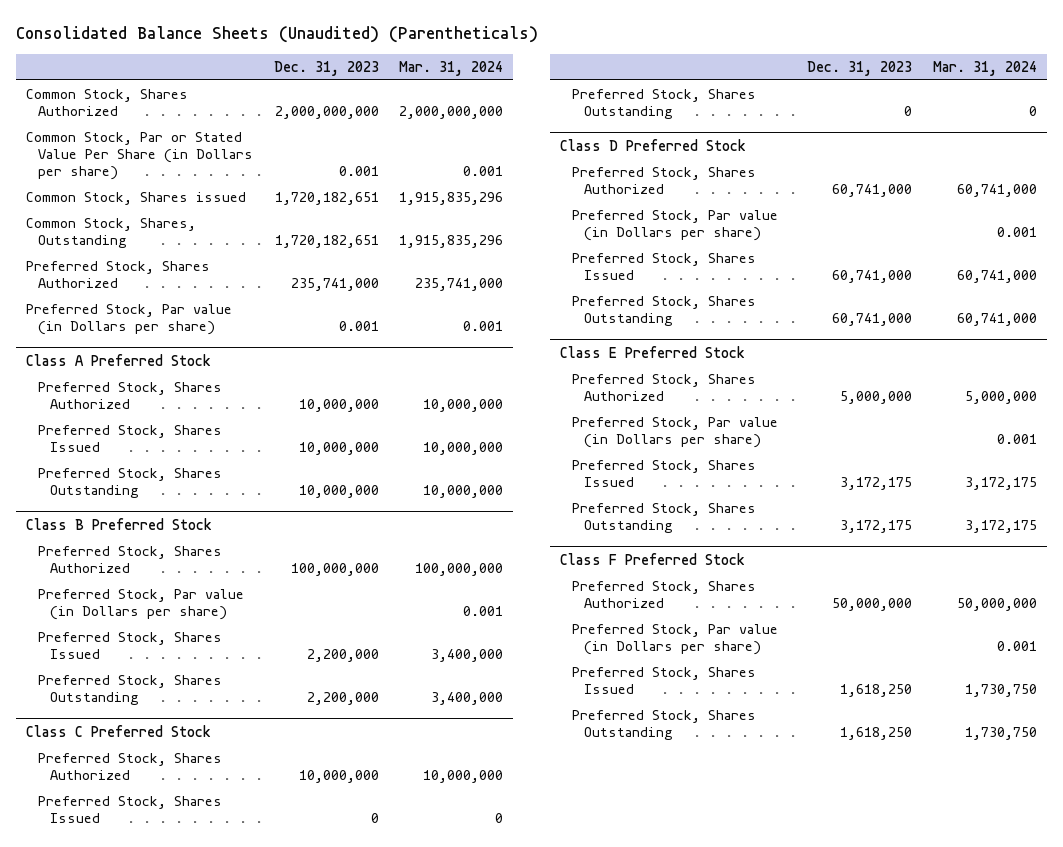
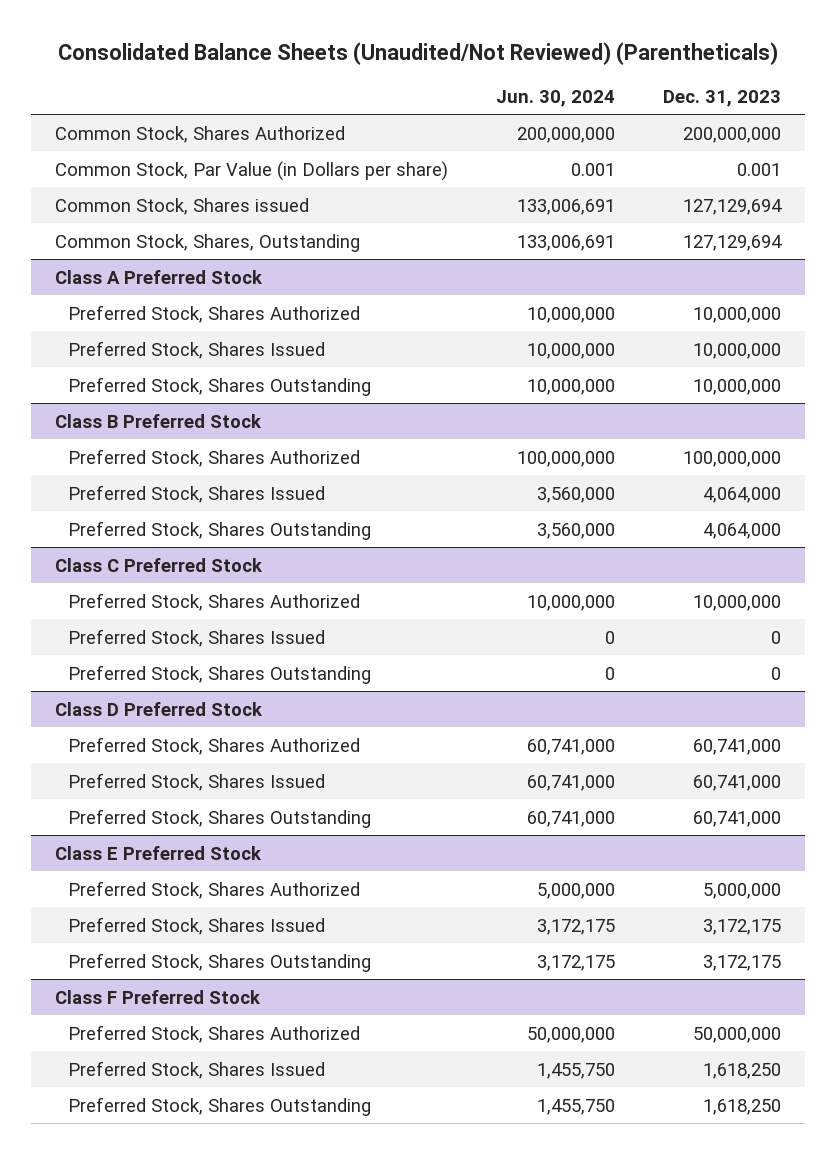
[16,26,539,44] Consolidated Balance Sheets (Unaudited) (Parentheticals) -> [57,41,778,65] Consolidated Balance Sheets (Unaudited/Not Reviewed) (Parentheticals)
[398,60,503,76] Mar. 31, 2024 -> none
none -> [495,89,615,107] Jun. 30, 2024
[26,261,211,289] Preferred Stock, Shares Authorized -> none
[26,304,233,336] Preferred Stock, Par value (in Dollars per share) -> none
[274,106,379,120] 2,000,000,000 -> [682,126,781,143] 200,000,000
[26,132,254,181] Common Stock, Par or Stated Value Per Share (in Dollars per share) -> [54,160,448,181] Common Stock, Par Value (in Dollars per share)
[274,192,379,206] 1,720,182,651 -> [682,198,782,215] 127,129,694
[274,235,379,249] 1,720,182,651 -> [682,234,782,251] 127,129,694
[38,589,245,621] Preferred Stock, Par value (in Dollars per share) -> none
[306,649,379,663] 2,200,000 -> [702,486,781,503] 4,064,000
[306,692,379,706] 2,200,000 -> [702,522,781,539] 4,064,000
[571,210,778,242] Preferred Stock, Par value (in Dollars per share) -> none
[571,417,778,449] Preferred Stock, Par value (in Dollars per share) -> none
[571,624,778,656] Preferred Stock, Par value (in Dollars per share) -> none

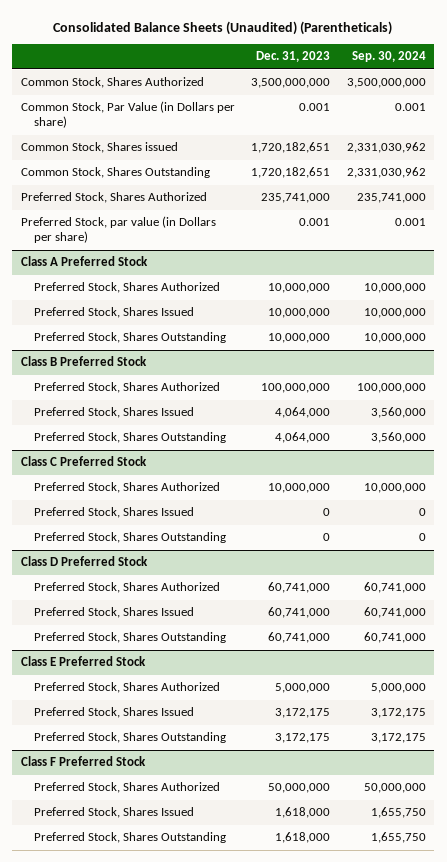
[57,41,778,65] Consolidated Balance Sheets (Unaudited/Not Reviewed) (Parentheticals) -> [53,20,393,35] Consolidated Balance Sheets (Unaudited) (Parentheticals)
[495,89,615,107] Jun. 30, 2024 -> none
none -> [351,51,426,63] Sep. 30, 2024
[682,126,781,143] 200,000,000 -> [251,78,331,89] 3,500,000,000
[682,198,782,215] 127,129,694 -> [251,142,331,154] 1,720,182,651
[54,233,360,252] Common Stock, Shares, Outstanding -> [20,167,210,179] Common Stock, Shares Outstanding
[682,234,782,251] 127,129,694 -> [251,167,331,179] 1,720,182,651
none -> [20,192,207,204] Preferred Stock, Shares Authorized
none -> [20,216,216,244] Preferred Stock, par value (in Dollars per share)
[702,1062,781,1079] 1,618,250 -> [275,807,331,819] 1,618,000
[702,1098,781,1115] 1,618,250 -> [275,832,331,844] 1,618,000

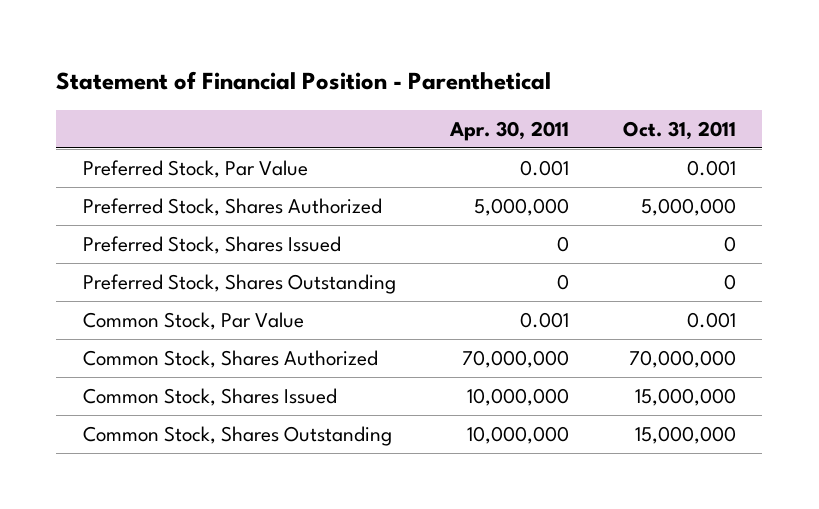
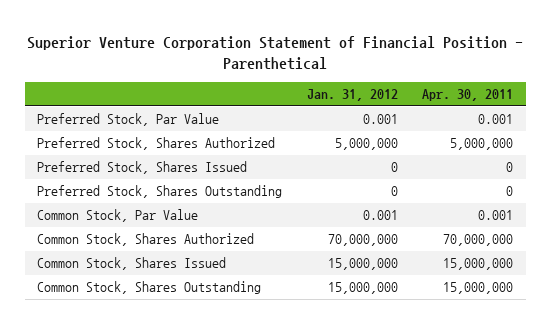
[56,70,552,90] Statement of Financial Position - Parenthetical -> [27,35,524,71] Superior Venture Corporation Statement of Financial Position - Parenthetical
[622,121,736,141] Oct. 31, 2011 -> none
none -> [306,89,398,102] Jan. 31, 2012
[466,387,569,406] 10,000,000 -> [443,258,514,271] 15,000,000
[466,425,569,444] 10,000,000 -> [443,282,514,295] 15,000,000

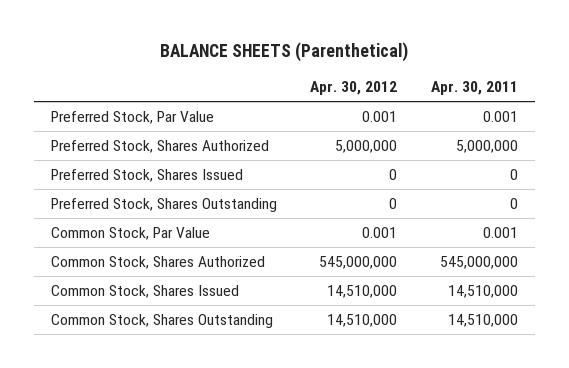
[27,35,524,71] Superior Venture Corporation Statement of Financial Position - Parenthetical -> [160,42,409,63] BALANCE SHEETS (Parenthetical)
[306,89,398,102] Jan. 31, 2012 -> none
none -> [310,81,398,96] Apr. 30, 2012
[443,234,514,247] 70,000,000 -> [439,255,518,269] 545,000,000
[443,258,514,271] 15,000,000 -> [447,284,518,298] 14,510,000
[443,282,514,295] 15,000,000 -> [447,313,518,327] 14,510,000

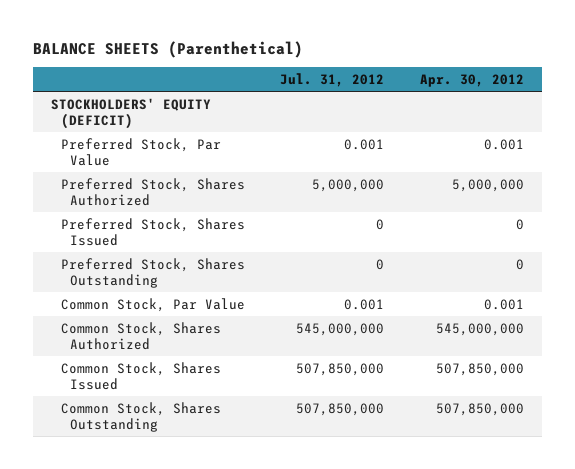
[430,81,518,96] Apr. 30, 2011 -> none
none -> [280,72,385,87] Jul. 31, 2012
none -> [50,97,211,129] STOCKHOLDERS' EQUITY (DEFICIT)
[327,284,398,298] 14,510,000 -> [436,362,525,376] 507,850,000
[327,313,398,327] 14,510,000 -> [436,402,525,416] 507,850,000

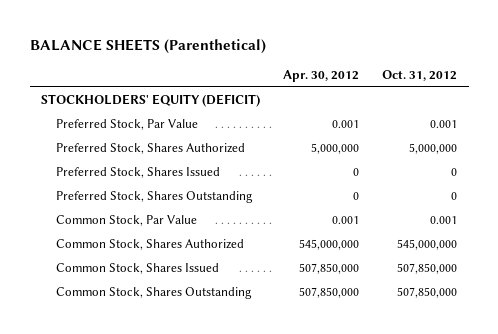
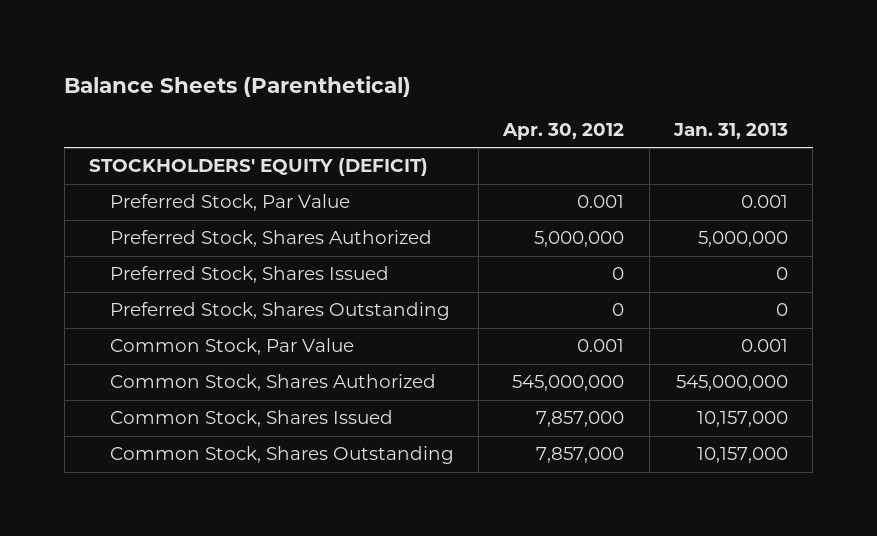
[29,38,266,54] BALANCE SHEETS (Parenthetical) -> [64,76,412,98] Balance Sheets (Parenthetical)
[382,69,458,81] Oct. 31, 2012 -> none
none -> [672,123,788,140] Jan. 31, 2013
[299,263,360,275] 507,850,000 -> [536,411,625,428] 7,857,000
[299,287,360,299] 507,850,000 -> [536,447,625,464] 7,857,000

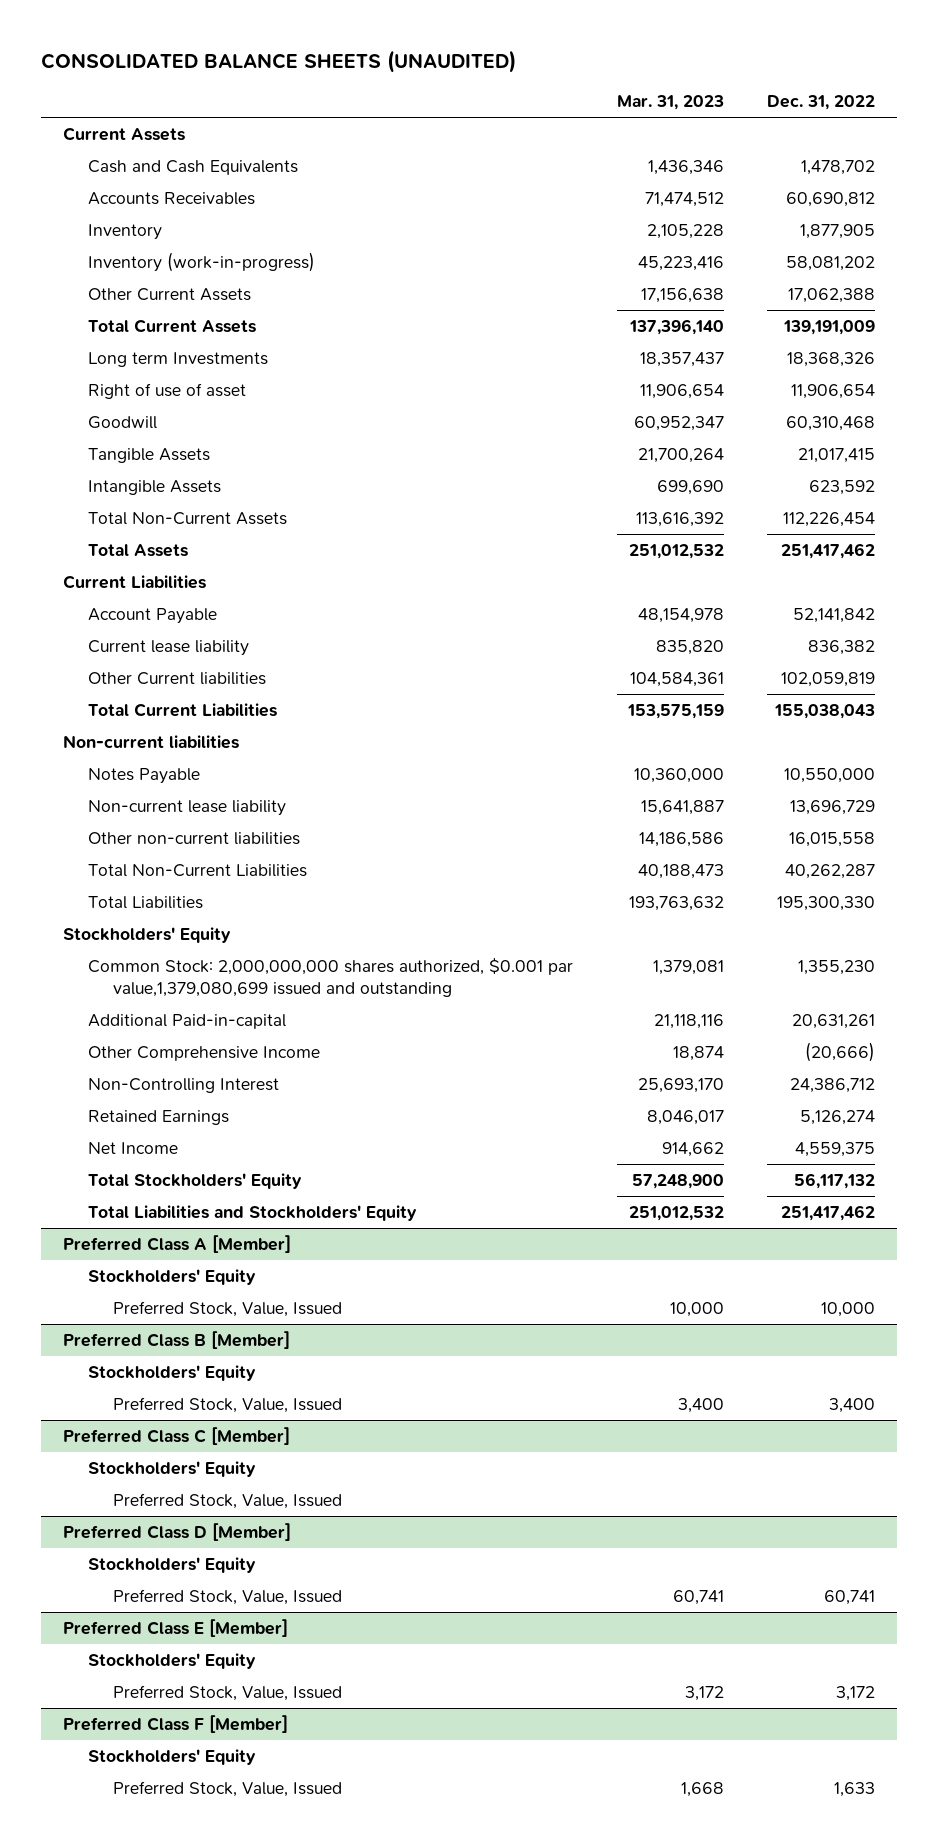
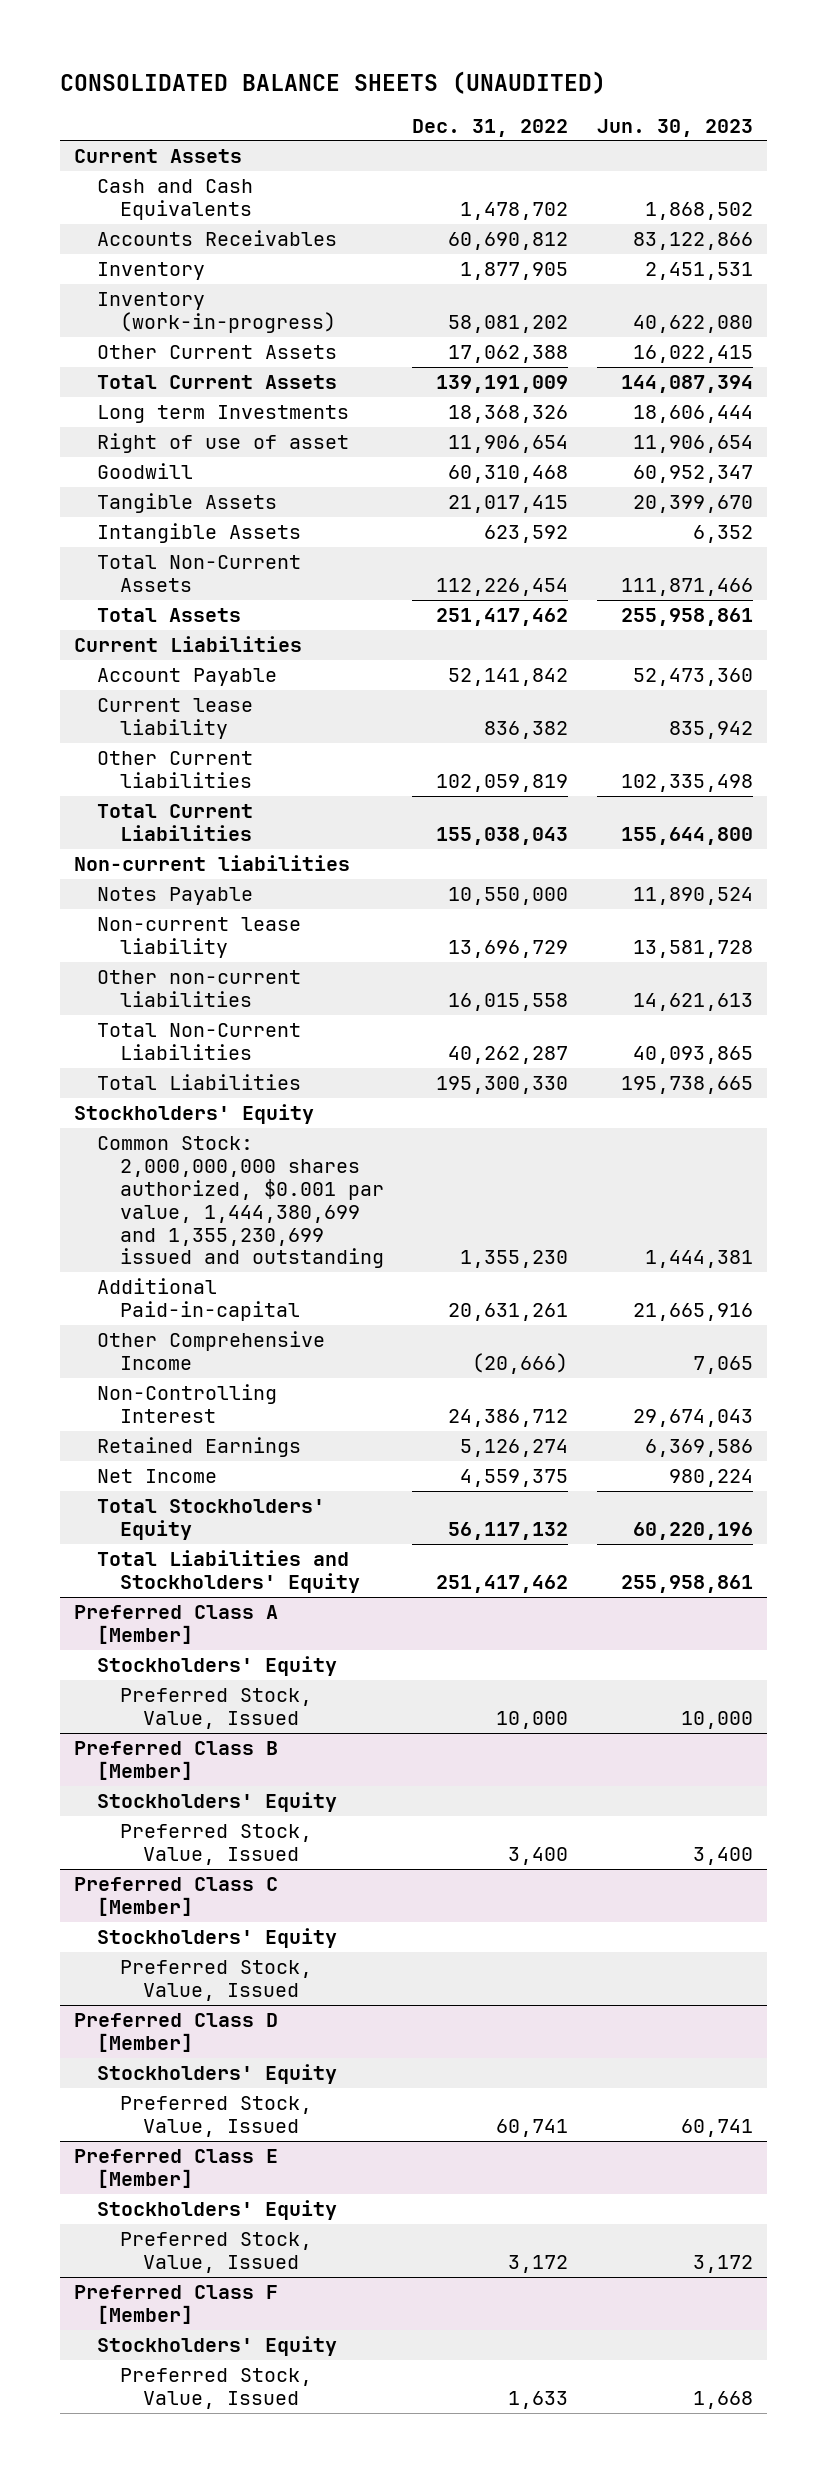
[616,95,724,111] Mar. 31, 2023 -> none
none -> [596,118,753,137] Jun. 30, 2023
[88,957,574,998] Common Stock: 2,000,000,000 shares authorized, $0.001 par value,1,379,080,699 issued and outstanding -> [97,1136,385,1269] Common Stock: 2,000,000,000 shares authorized, $0.001 par value, 1,444,380,699 and 1,355,230,699 issued and outstanding

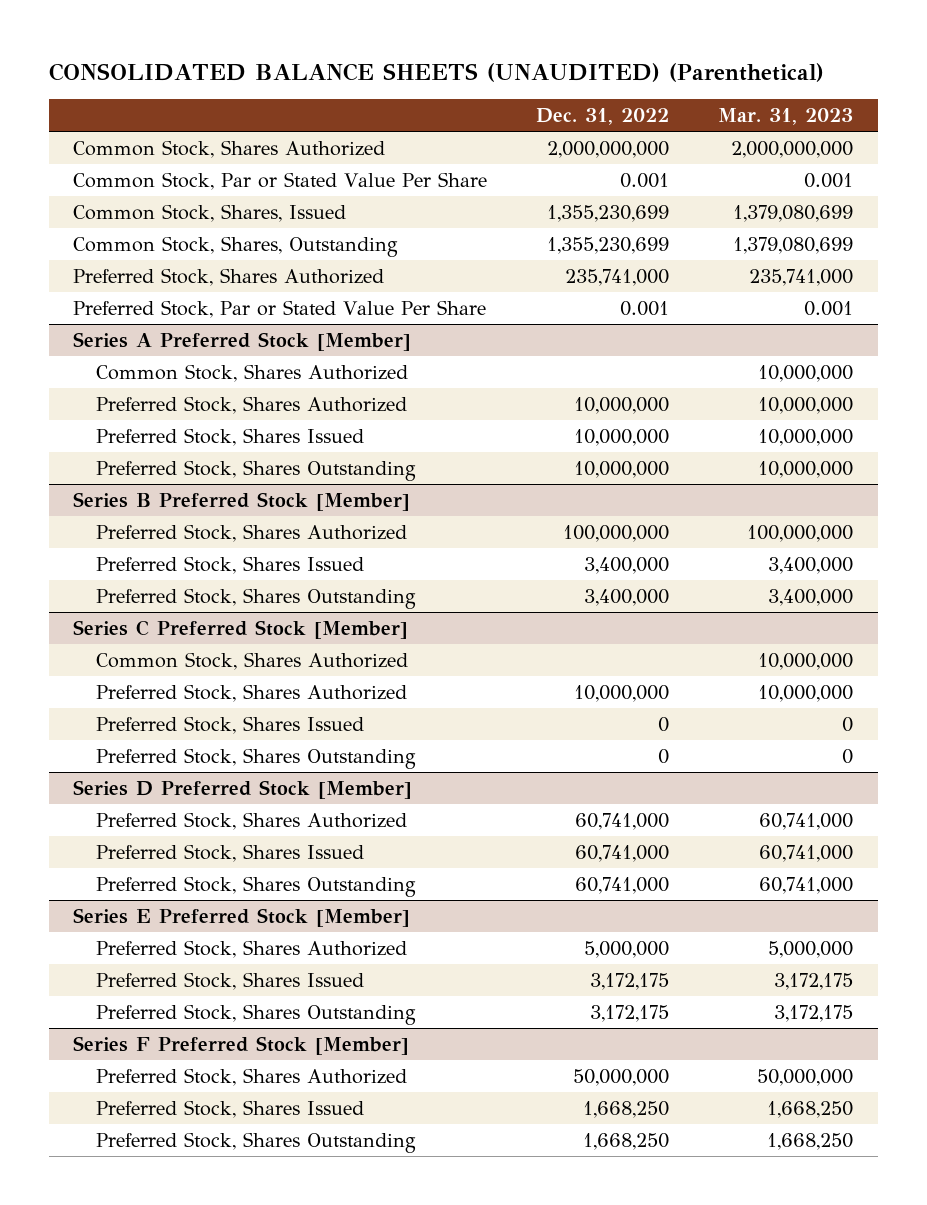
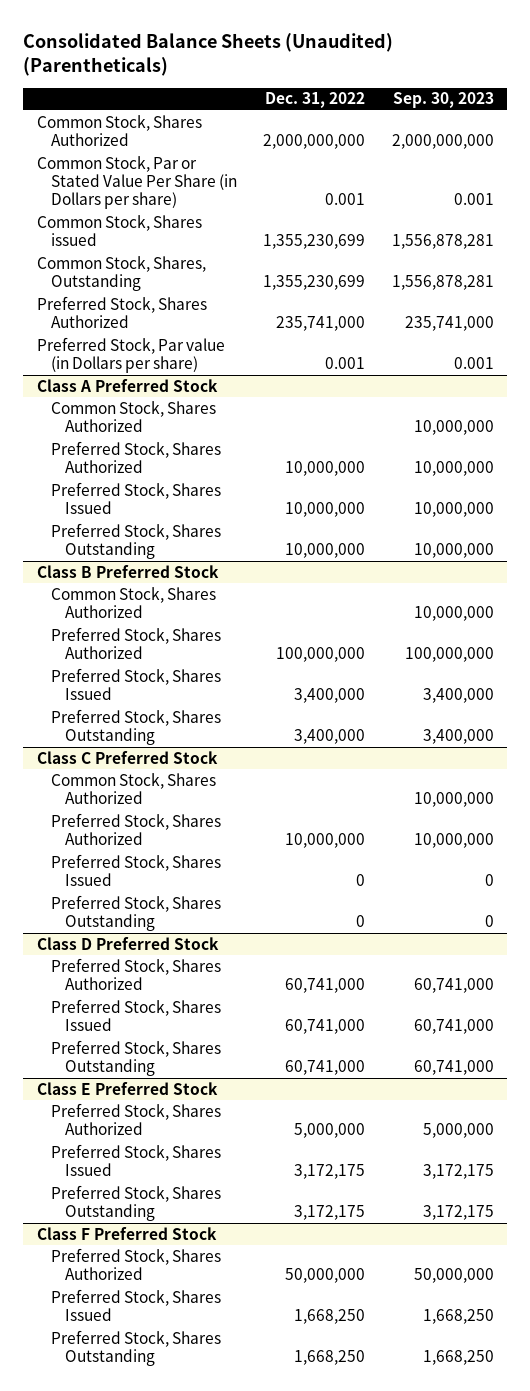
[48,62,824,82] CONSOLIDATED BALANCE SHEETS (UNAUDITED) (Parenthetical) -> [23,32,394,76] Consolidated Balance Sheets (Unaudited) (Parentheticals)
[718,108,854,126] Mar. 31, 2023 -> none
none -> [392,92,494,109] Sep. 30, 2023
[73,171,488,190] Common Stock, Par or Stated Value Per Share -> [36,155,237,210] Common Stock, Par or Stated Value Per Share (in Dollars per share)
[73,203,347,222] Common Stock, Shares, Issued -> [36,214,202,247] Common Stock, Shares issued
[73,299,487,318] Preferred Stock, Par or Stated Value Per Share -> [36,336,225,374] Preferred Stock, Par value (in Dollars per share)
[73,331,412,351] Series A Preferred Stock [Member] -> [36,378,218,392] Class A Preferred Stock
[73,491,411,511] Series B Preferred Stock [Member] -> [36,564,219,578] Class B Preferred Stock
none -> [50,586,216,619] Common Stock, Shares Authorized
[73,619,409,639] Series C Preferred Stock [Member] -> [36,750,218,764] Class C Preferred Stock
[73,779,413,799] Series D Preferred Stock [Member] -> [36,936,219,950] Class D Preferred Stock
[73,907,411,927] Series E Preferred Stock [Member] -> [36,1081,218,1095] Class E Preferred Stock
[73,1035,410,1055] Series F Preferred Stock [Member] -> [36,1226,217,1240] Class F Preferred Stock

